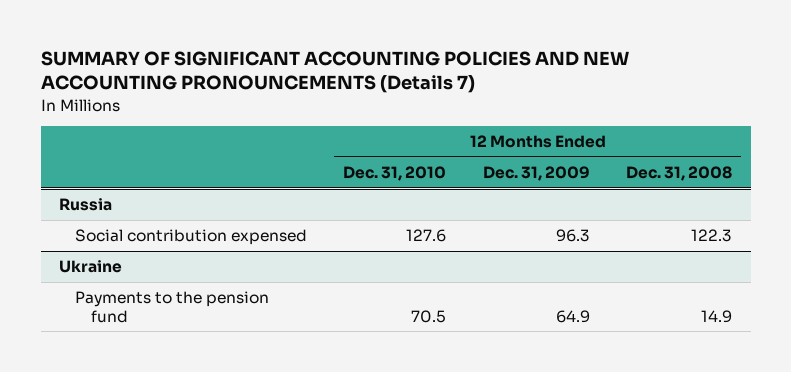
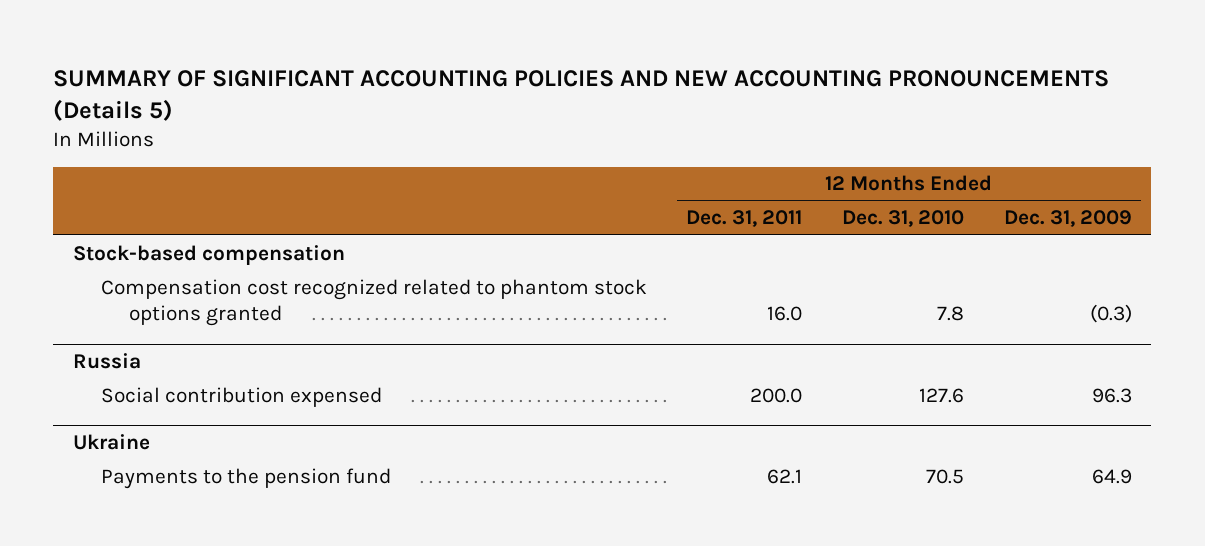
[40,50,629,94] SUMMARY OF SIGNIFICANT ACCOUNTING POLICIES AND NEW ACCOUNTING PRONOUNCEMENTS (Details 7) -> [53,69,1110,121] SUMMARY OF SIGNIFICANT ACCOUNTING POLICIES AND NEW ACCOUNTING PRONOUNCEMENTS (Details 5)
[626,166,733,182] Dec. 31, 2008 -> none
none -> [686,210,803,228] Dec. 31, 2011
none -> [73,244,346,265] Stock-based compensation
none -> [100,278,647,326] Compensation cost recognized related to phantom stock options granted

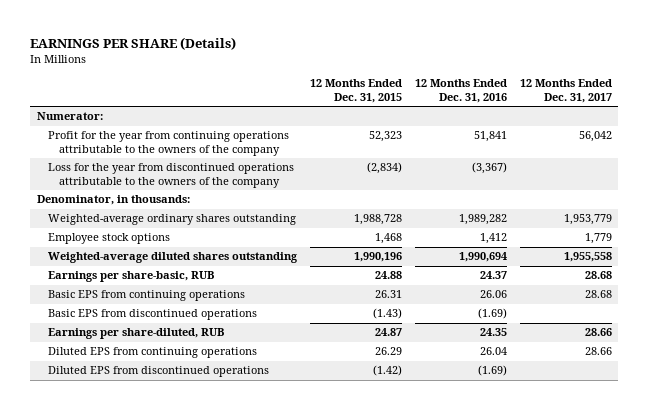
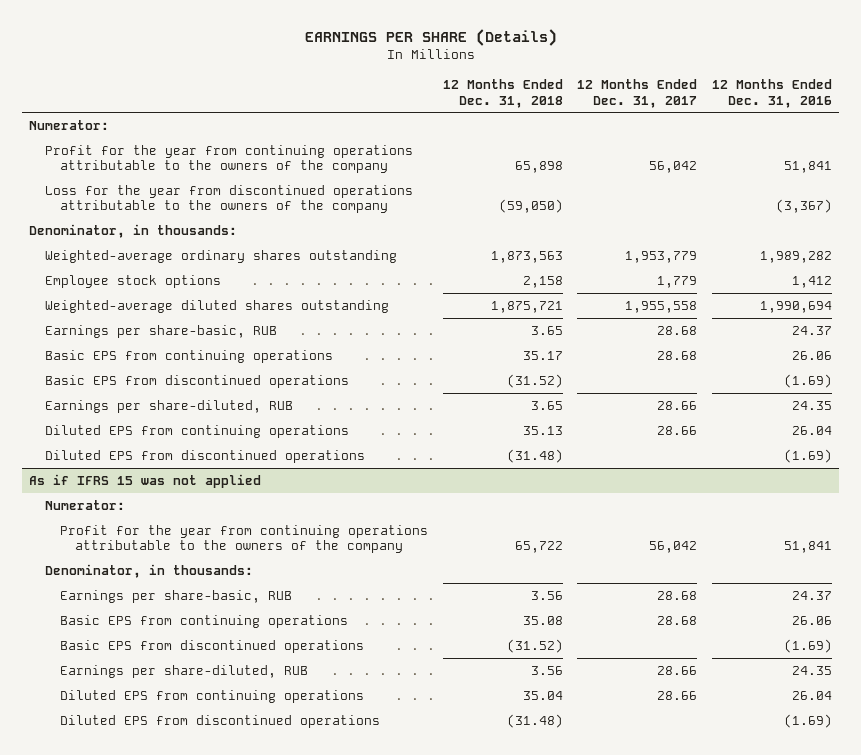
[309,79,402,103] 12 Months Ended Dec. 31, 2015 -> none
none -> [442,79,563,108] 12 Months Ended Dec. 31, 2018
none -> [29,473,262,488] As if IFRS 15 was not applied
none -> [44,499,125,510] Numerator:
none -> [60,524,429,554] Profit for the year from continuing operations attributable to the owners of the company
none -> [44,563,253,578] Denominator, in thousands:
none -> [60,589,293,603] Earnings per share-basic, RUB
none -> [60,614,349,628] Basic EPS from continuing operations
none -> [60,639,365,653] Basic EPS from discontinued operations
none -> [60,664,309,678] Earnings per share-diluted, RUB
none -> [60,689,365,703] Diluted EPS from continuing operations
none -> [60,714,381,728] Diluted EPS from discontinued operations

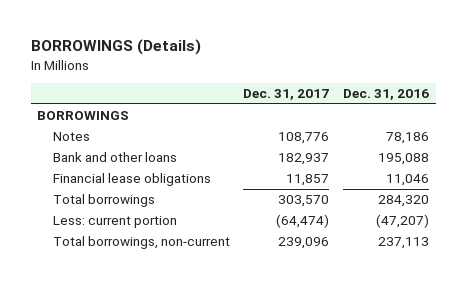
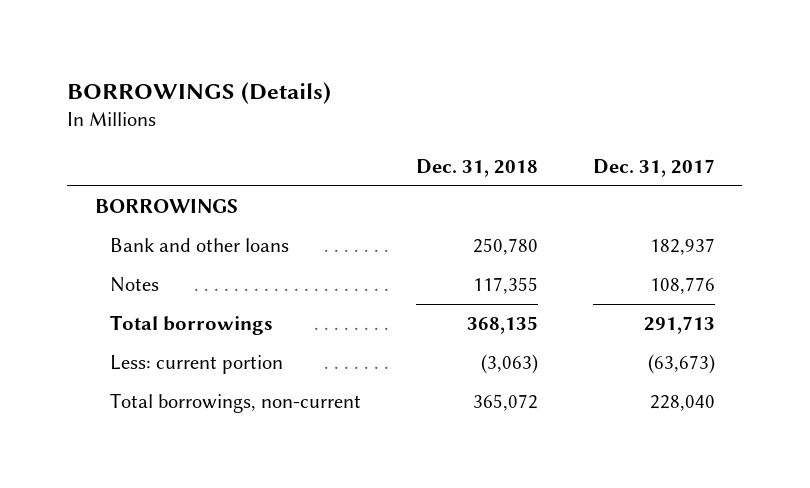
[342,89,429,101] Dec. 31, 2016 -> none
none -> [416,158,539,177] Dec. 31, 2018
[52,173,211,187] Financial lease obligations -> none
[52,132,90,142] Notes -> [110,277,160,293] Notes
[278,195,330,208] 303,570 -> [643,316,715,335] 291,713
[276,214,330,229] (64,474) -> [647,354,715,375] (63,673)
[278,237,330,250] 239,096 -> [649,395,715,412] 228,040

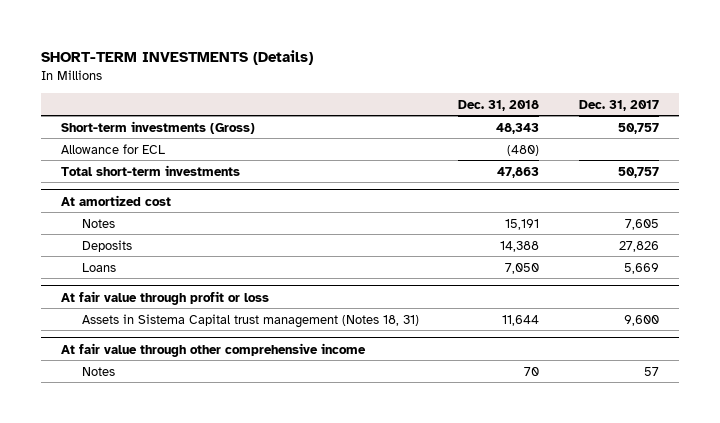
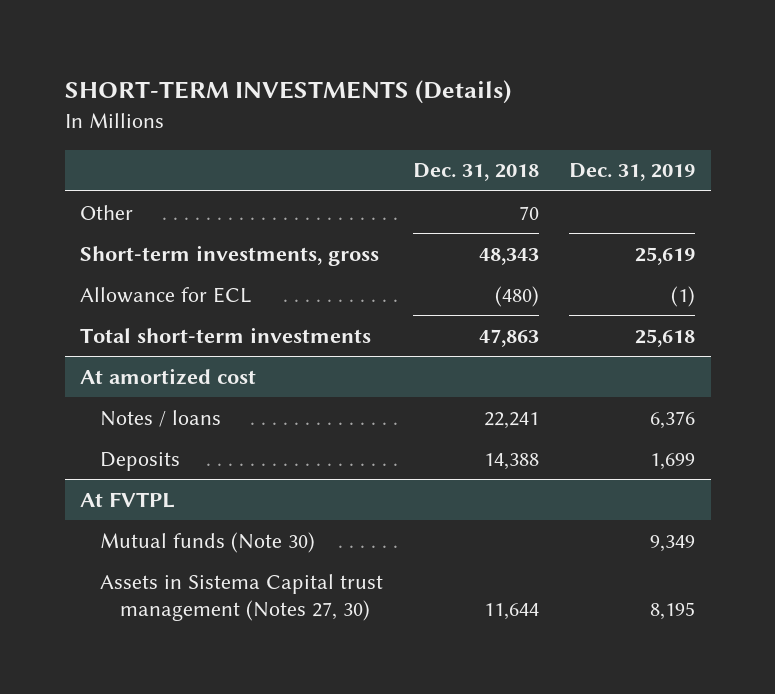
[578,99,659,111] Dec. 31, 2017 -> none
none -> [569,163,696,182] Dec. 31, 2019
none -> [79,204,133,220] Other
[60,120,255,134] Short-term investments (Gross) -> [79,244,379,266] Short-term investments, gross
[81,218,115,228] Notes -> [99,409,221,427] Notes / loans
[505,218,540,230] 15,191 -> [484,411,540,429] 22,241
[81,262,116,272] Loans -> none
[60,342,366,357] At fair value through other comprehensive income -> none
[81,366,115,376] Notes -> none
[60,290,269,305] At fair value through profit or loss -> [79,491,175,508] At FVTPL
none -> [99,531,315,553] Mutual funds (Note 30)
[81,313,419,328] Assets in Sistema Capital trust management (Notes 18, 31) -> [99,573,383,621] Assets in Sistema Capital trust management (Notes 27, 30)

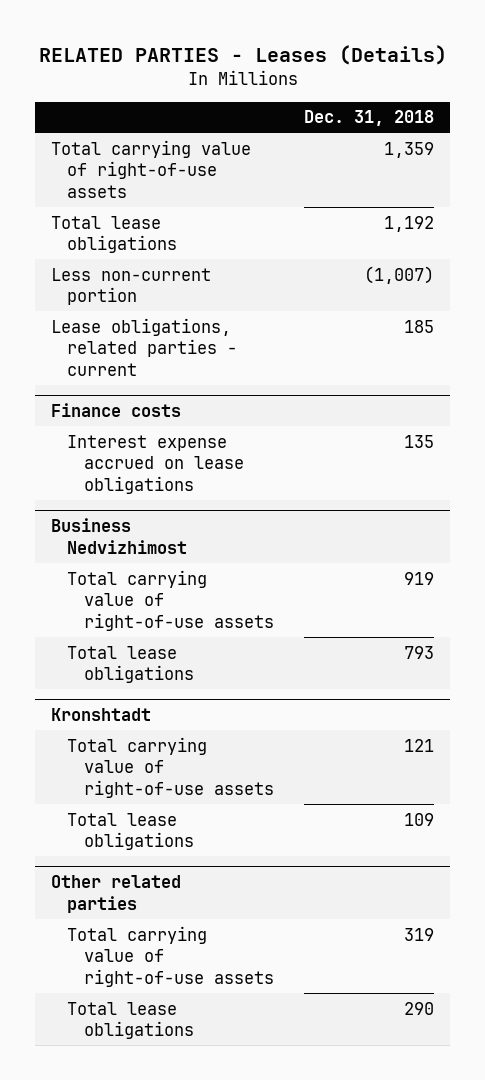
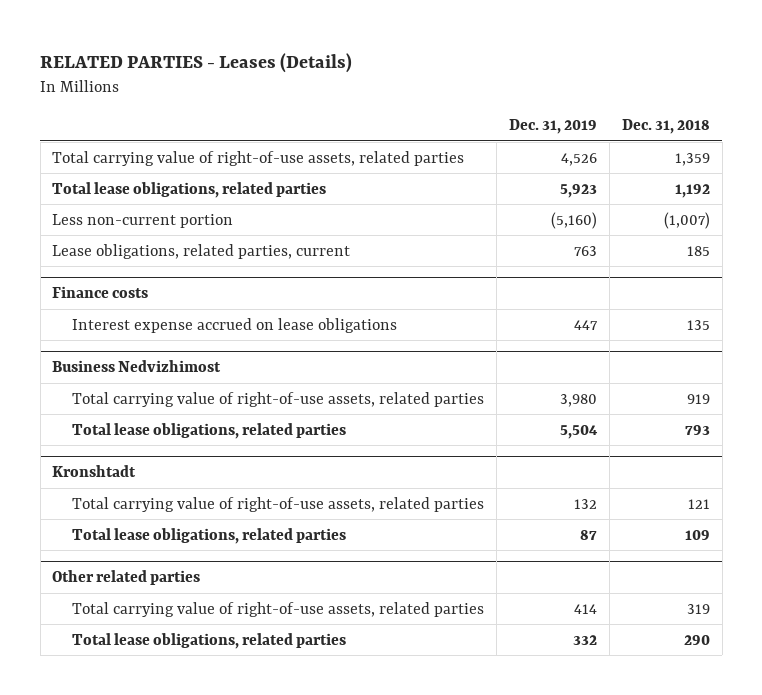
none -> [509,119,598,135] Dec. 31, 2019
[50,139,251,199] Total carrying value of right-of-use assets -> [52,150,465,166] Total carrying value of right-of-use assets, related parties
[50,215,178,254] Total lease obligations -> [52,181,327,198] Total lease obligations, related parties
[50,317,238,377] Lease obligations, related parties - current -> [52,243,351,259] Lease obligations, related parties, current
[67,569,274,632] Total carrying value of right-of-use assets -> [72,391,485,407] Total carrying value of right-of-use assets, related parties
[67,645,194,684] Total lease obligations -> [72,422,347,439] Total lease obligations, related parties
[67,736,274,799] Total carrying value of right-of-use assets -> [72,496,485,512] Total carrying value of right-of-use assets, related parties
[67,812,194,851] Total lease obligations -> [72,527,347,544] Total lease obligations, related parties
[67,925,274,988] Total carrying value of right-of-use assets -> [72,601,485,617] Total carrying value of right-of-use assets, related parties
[67,1001,194,1040] Total lease obligations -> [72,632,347,649] Total lease obligations, related parties

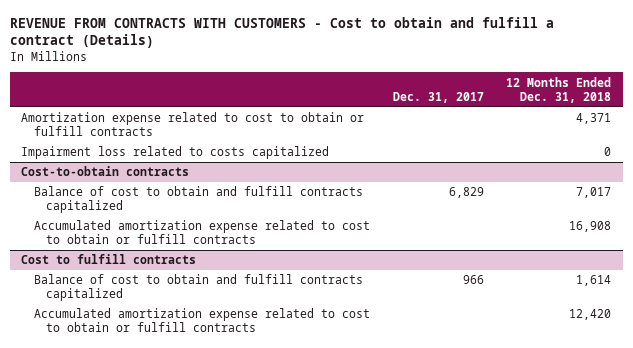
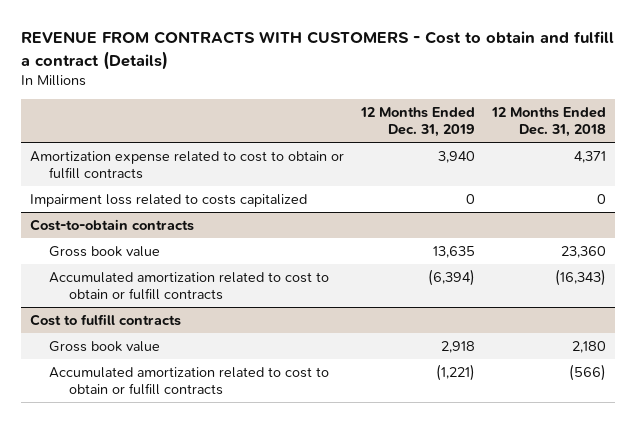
[392,91,484,103] Dec. 31, 2017 -> none
none -> [360,106,476,138] 12 Months Ended Dec. 31, 2019
[33,186,363,214] Balance of cost to obtain and fulfill contracts capitalized -> none
none -> [49,245,161,257] Gross book value
[33,220,370,245] Accumulated amortization expense related to cost to obtain or fulfill contracts -> [49,271,330,301] Accumulated amortization related to cost to obtain or fulfill contracts
[569,221,612,233] 16,908 -> [555,268,607,286] (16,343)
[33,274,363,302] Balance of cost to obtain and fulfill contracts capitalized -> none
none -> [49,340,161,352] Gross book value
[33,308,370,333] Accumulated amortization expense related to cost to obtain or fulfill contracts -> [49,366,330,396] Accumulated amortization related to cost to obtain or fulfill contracts
[569,309,612,321] 12,420 -> [569,363,607,381] (566)

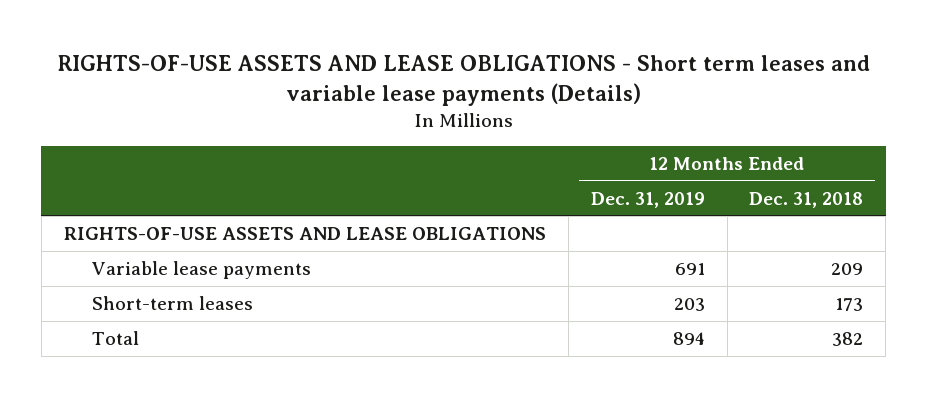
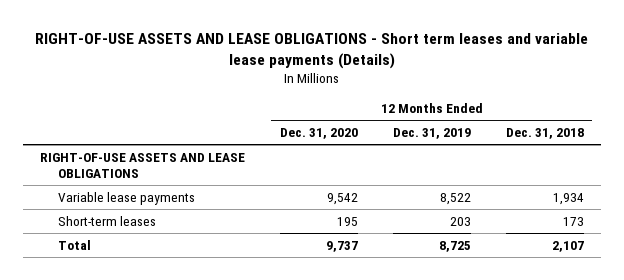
[57,54,870,106] RIGHTS-OF-USE ASSETS AND LEASE OBLIGATIONS - Short term leases and variable lease payments (Details) -> [35,32,589,69] RIGHT-OF-USE ASSETS AND LEASE OBLIGATIONS - Short term leases and variable lease payments (Details)
none -> [280,128,359,140] Dec. 31, 2020
[63,226,546,240] RIGHTS-OF-USE ASSETS AND LEASE OBLIGATIONS -> [40,152,246,178] RIGHT-OF-USE ASSETS AND LEASE OBLIGATIONS
[674,262,705,275] 691 -> [439,192,471,205] 8,522
[831,262,864,275] 209 -> [552,192,584,205] 1,934
[672,331,705,345] 894 -> [438,240,471,252] 8,725
[832,331,864,346] 382 -> [551,240,584,252] 2,107

